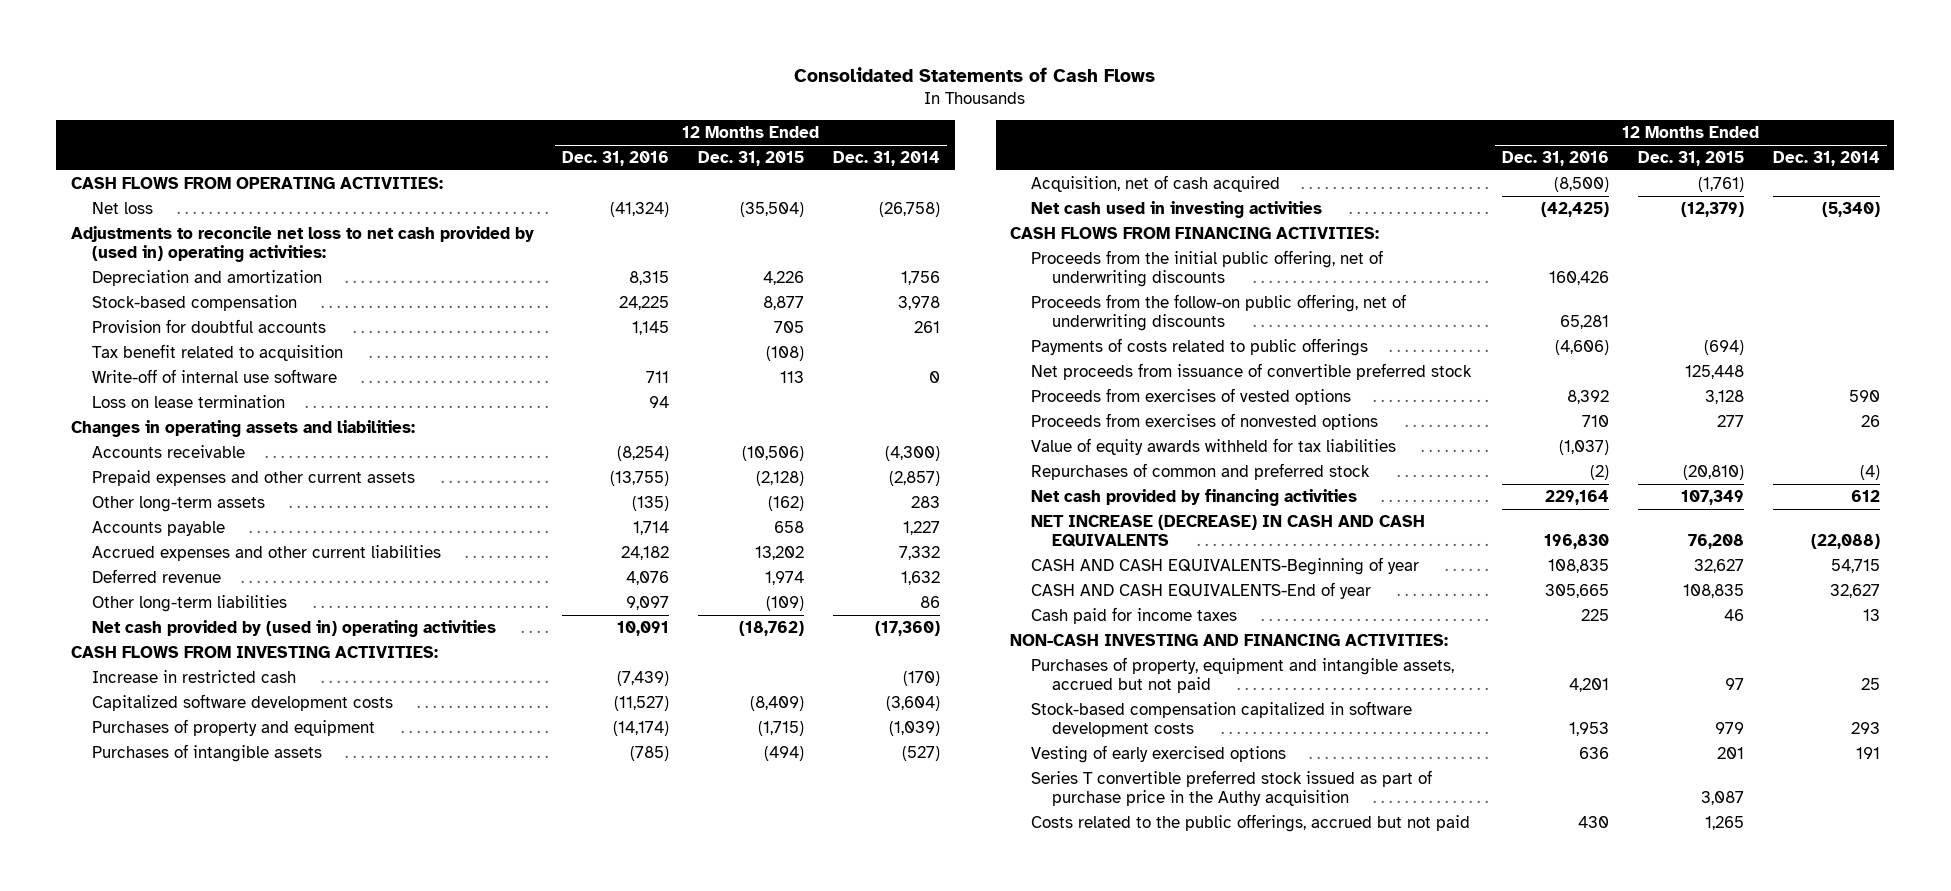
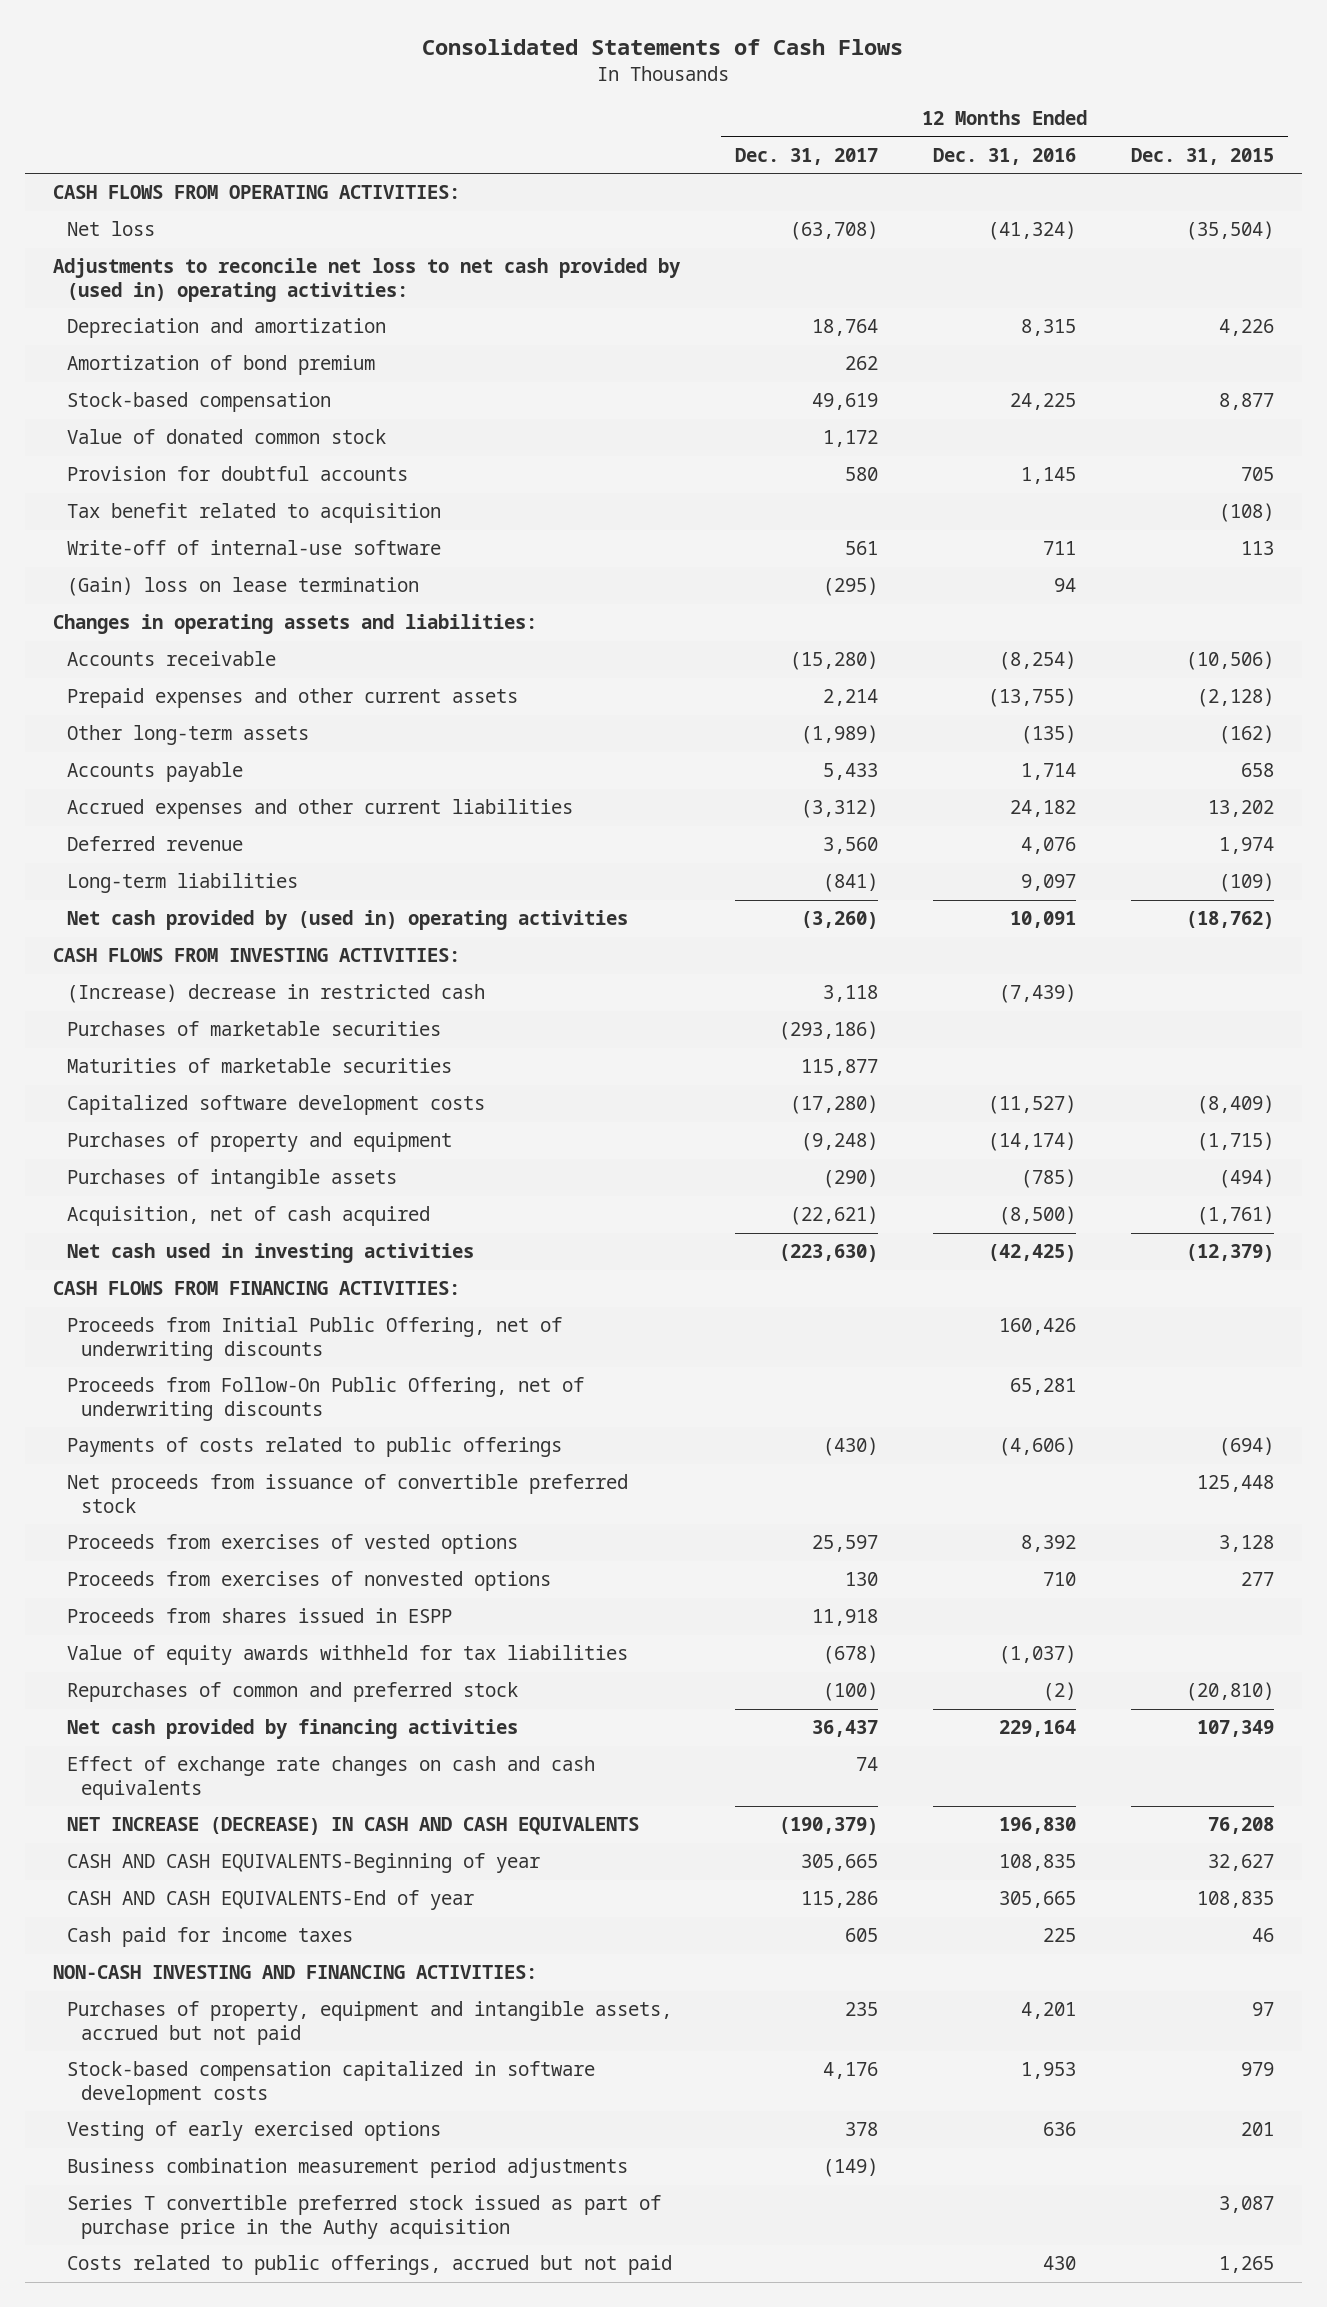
[833,151,941,167] Dec. 31, 2014 -> none
none -> [734,147,878,165] Dec. 31, 2017
none -> [66,355,375,376] Amortization of bond premium
none -> [66,429,386,445] Value of donated common stock
[91,369,337,384] Write-off of internal use software -> [66,540,441,556] Write-off of internal-use software
[91,395,285,409] Loss on lease termination -> [66,577,419,597] (Gain) loss on lease termination
[91,595,287,613] Other long-term liabilities -> [66,873,298,894] Long-term liabilities
[91,670,296,684] Increase in restricted cash -> [66,984,485,1004] (Increase) decrease in restricted cash
none -> [66,1021,441,1037] Purchases of marketable securities
none -> [66,1058,452,1074] Maturities of marketable securities
[1031,250,1384,288] Proceeds from the initial public offering, net of underwriting discounts -> [66,1317,562,1361] Proceeds from Initial Public Offering, net of underwriting discounts
[1031,294,1407,332] Proceeds from the follow-on public offering, net of underwriting discounts -> [66,1377,584,1421] Proceeds from Follow-On Public Offering, net of underwriting discounts
none -> [66,1608,452,1624] Proceeds from shares issued in ESPP
none -> [66,1756,595,1800] Effect of exchange rate changes on cash and cash equivalents
none -> [66,2158,628,2179] Business combination measurement period adjustments
[1031,814,1471,833] Costs related to the public offerings, accrued but not paid -> [66,2255,672,2276] Costs related to public offerings, accrued but not paid

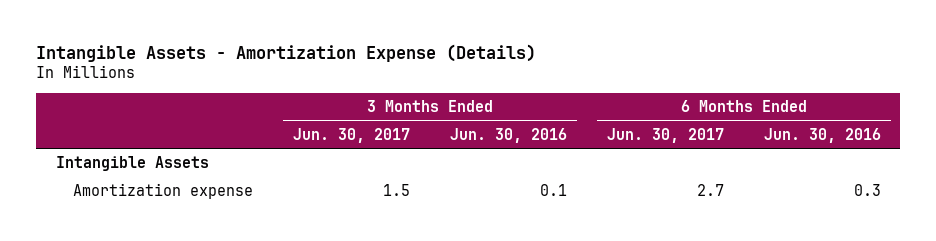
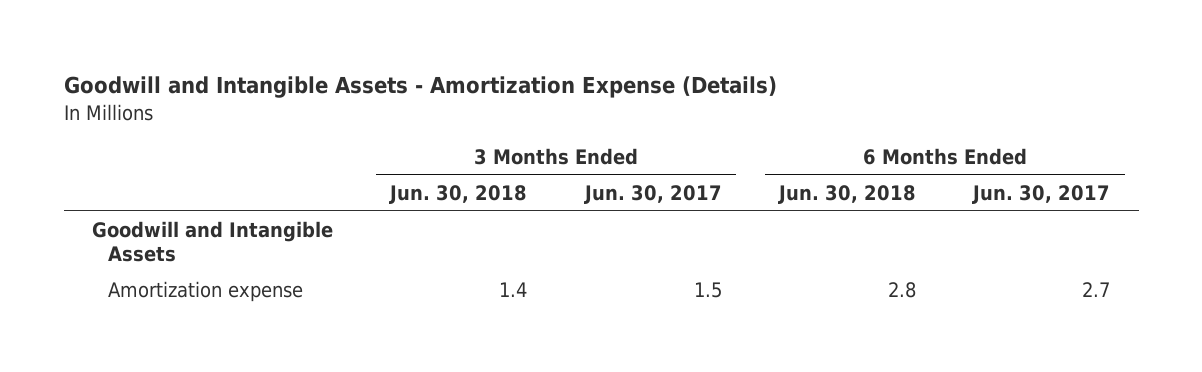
[35,43,536,62] Intangible Assets - Amortization Expense (Details) -> [63,76,777,99] Goodwill and Intangible Assets - Amortization Expense (Details)
[449,127,567,143] Jun. 30, 2016 -> none
[763,127,881,143] Jun. 30, 2016 -> none
none -> [389,184,528,204] Jun. 30, 2018
none -> [777,184,916,204] Jun. 30, 2018
[55,156,209,172] Intangible Assets -> [92,221,334,262] Goodwill and Intangible Assets

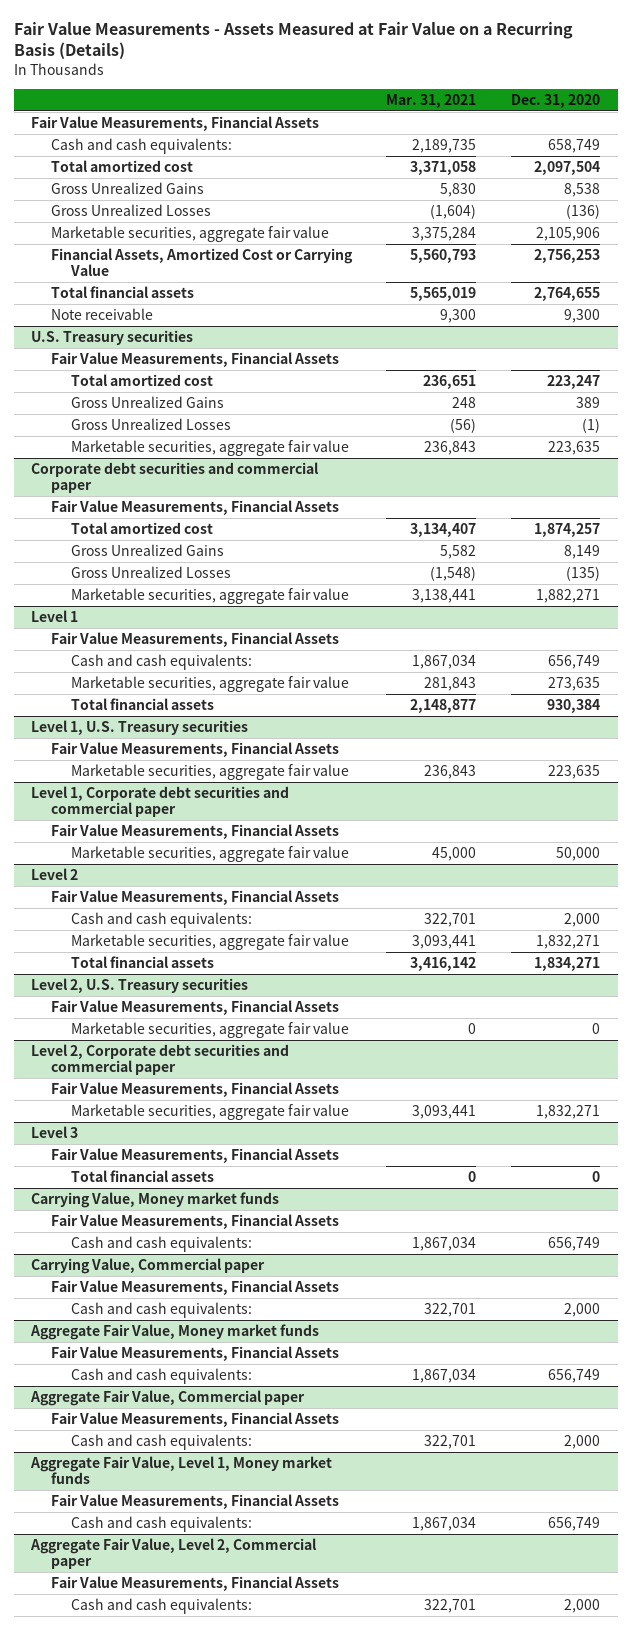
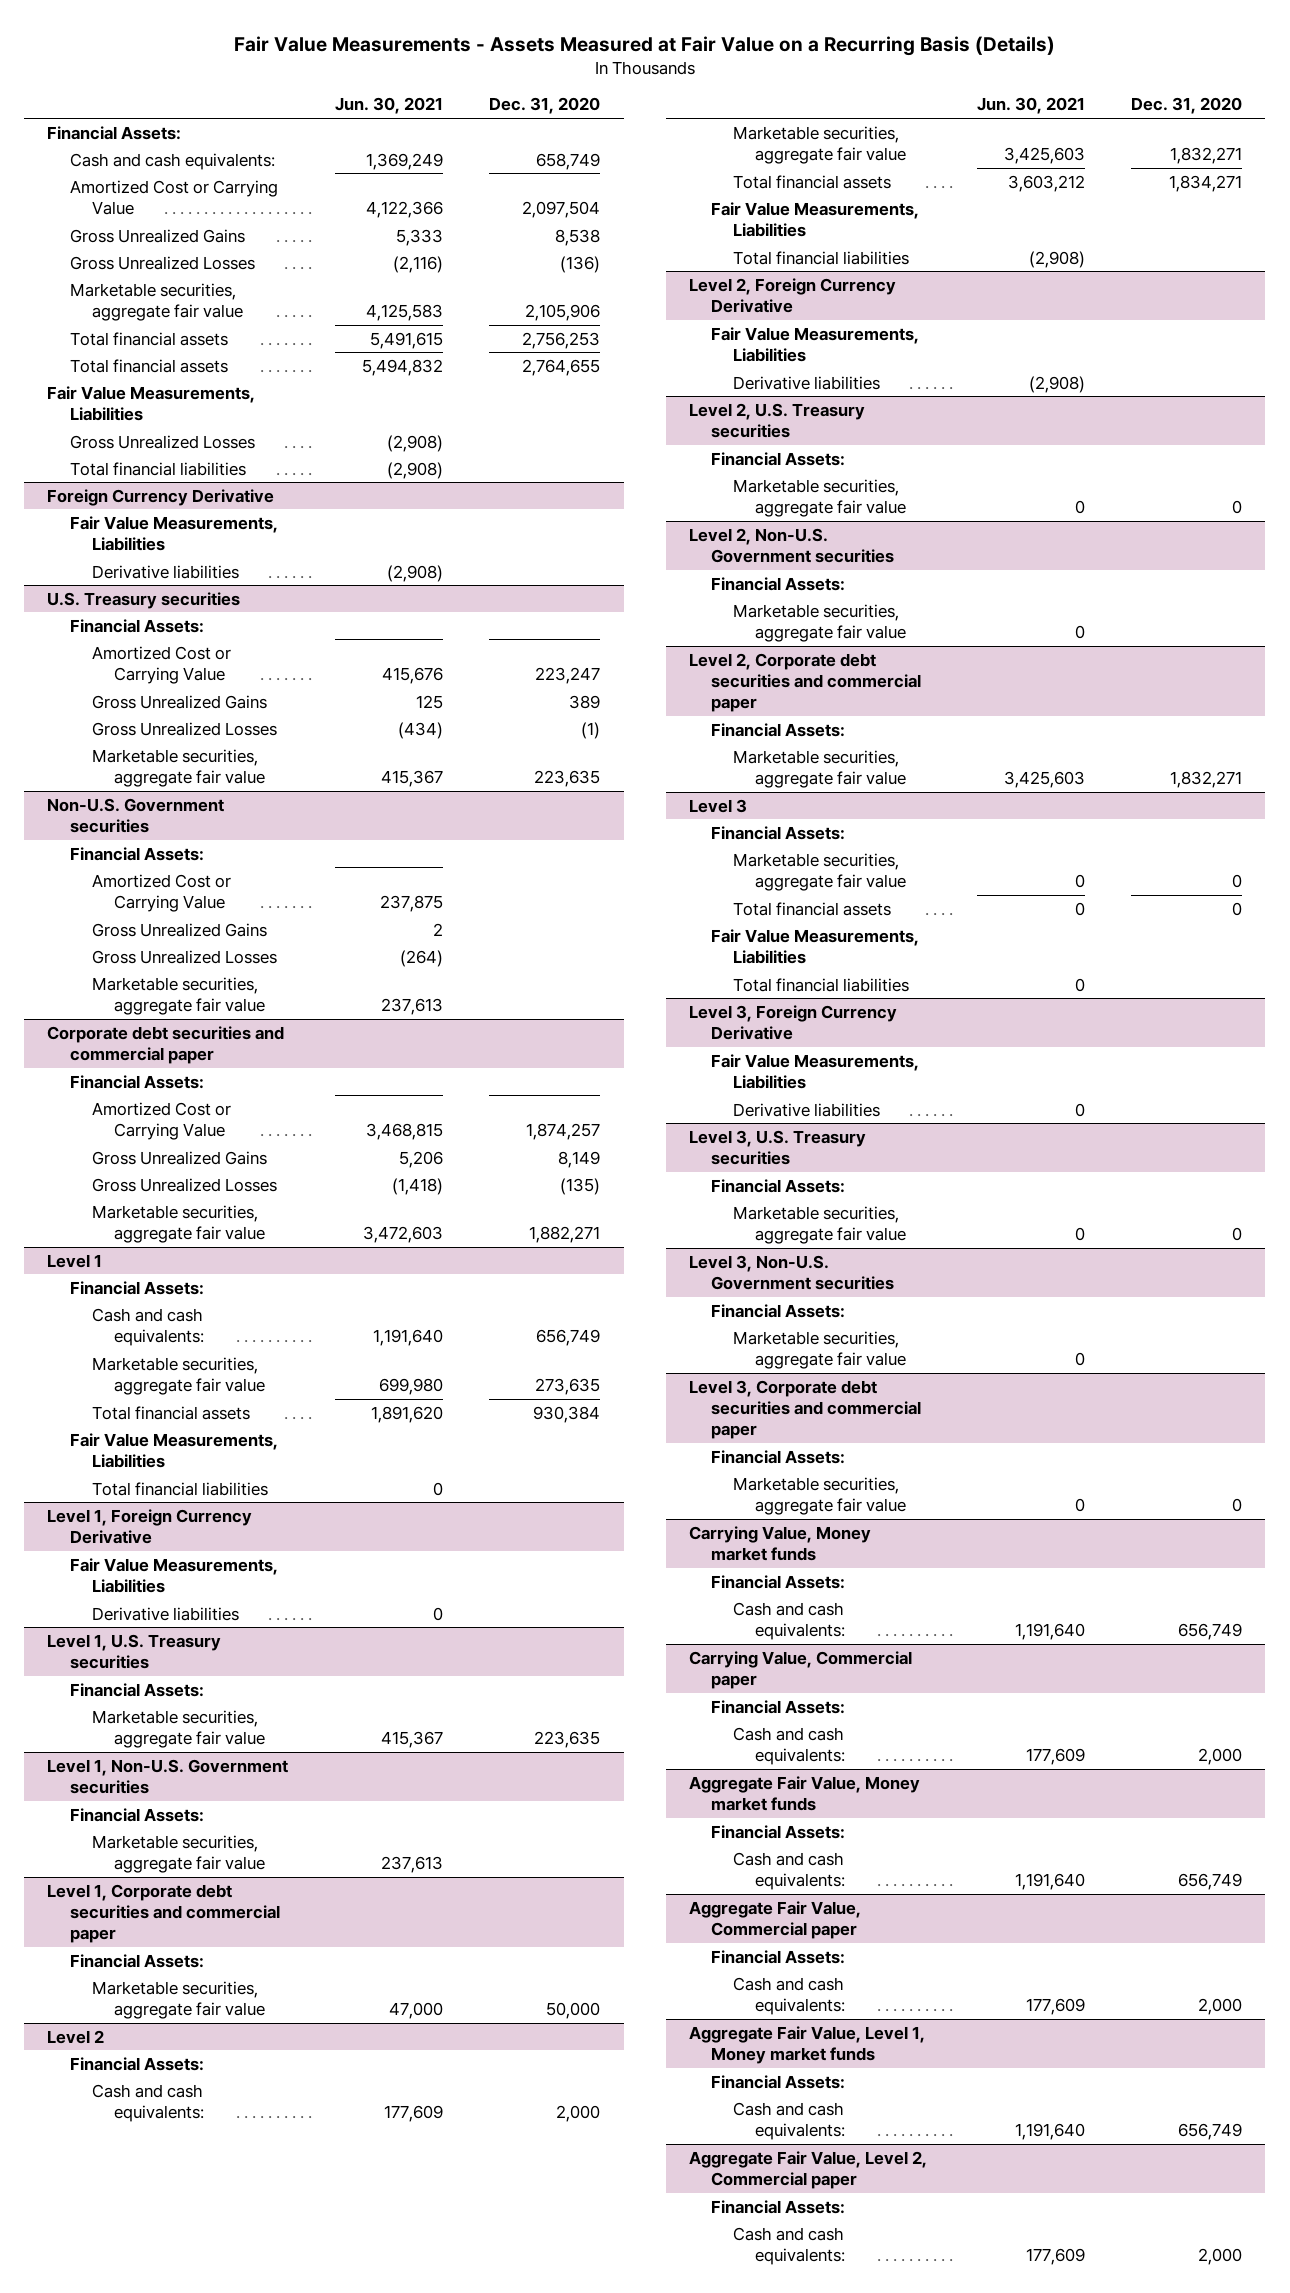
[386,93,477,108] Mar. 31, 2021 -> none
none -> [334,97,443,115] Jun. 30, 2021
[30,115,319,131] Fair Value Measurements, Financial Assets -> [47,125,182,140] Financial Assets:
[50,159,193,172] Total amortized cost -> [69,179,278,215] Amortized Cost or Carrying Value
[50,247,353,277] Financial Assets, Amortized Cost or Carrying Value -> [69,331,228,346] Total financial assets
[50,307,153,320] Note receivable -> none
none -> [47,385,256,421] Fair Value Measurements, Liabilities
none -> [69,434,255,449] Gross Unrealized Losses
none -> [69,461,246,476] Total financial liabilities
none -> [47,488,275,506] Foreign Currency Derivative
none -> [69,515,278,551] Fair Value Measurements, Liabilities
none -> [91,564,239,579] Derivative liabilities
[50,351,339,367] Fair Value Measurements, Financial Assets -> [69,618,204,633] Financial Assets:
[70,373,213,386] Total amortized cost -> [91,645,231,684] Amortized Cost or Carrying Value
none -> [47,797,225,833] Non-U.S. Government securities
none -> [69,846,204,861] Financial Assets:
none -> [91,873,231,912] Amortized Cost or Carrying Value
none -> [91,922,267,937] Gross Unrealized Gains
none -> [91,949,277,964] Gross Unrealized Losses
none -> [91,976,265,1015] Marketable securities, aggregate fair value
[50,499,339,515] Fair Value Measurements, Financial Assets -> [69,1074,204,1089] Financial Assets:
[70,521,213,534] Total amortized cost -> [91,1101,231,1140] Amortized Cost or Carrying Value
[50,631,339,647] Fair Value Measurements, Financial Assets -> [69,1280,204,1295] Financial Assets:
none -> [69,1432,278,1468] Fair Value Measurements, Liabilities
none -> [91,1481,268,1496] Total financial liabilities
none -> [47,1508,253,1544] Level 1, Foreign Currency Derivative
none -> [69,1557,278,1593] Fair Value Measurements, Liabilities
none -> [91,1606,239,1621] Derivative liabilities
[50,741,339,757] Fair Value Measurements, Financial Assets -> [69,1682,204,1697] Financial Assets:
none -> [47,1758,289,1794] Level 1, Non-U.S. Government securities
none -> [69,1807,204,1822] Financial Assets:
none -> [91,1834,265,1873] Marketable securities, aggregate fair value
[50,823,339,839] Fair Value Measurements, Financial Assets -> [69,1953,204,1968] Financial Assets:
[50,889,339,905] Fair Value Measurements, Financial Assets -> [69,2056,204,2071] Financial Assets:
none -> [711,201,920,237] Fair Value Measurements, Liabilities
none -> [733,250,910,265] Total financial liabilities
none -> [689,277,897,313] Level 2, Foreign Currency Derivative
none -> [711,326,920,362] Fair Value Measurements, Liabilities
none -> [733,375,881,390] Derivative liabilities
[50,999,339,1015] Fair Value Measurements, Financial Assets -> [711,451,846,466] Financial Assets:
none -> [689,527,895,563] Level 2, Non-U.S. Government securities
none -> [711,576,846,591] Financial Assets:
none -> [733,603,907,642] Marketable securities, aggregate fair value
[50,1081,339,1097] Fair Value Measurements, Financial Assets -> [711,722,846,737] Financial Assets:
[50,1147,339,1163] Fair Value Measurements, Financial Assets -> [711,825,846,840] Financial Assets:
none -> [733,852,907,891] Marketable securities, aggregate fair value
none -> [711,928,920,964] Fair Value Measurements, Liabilities
none -> [733,977,910,992] Total financial liabilities
none -> [689,1004,898,1040] Level 3, Foreign Currency Derivative
none -> [711,1053,920,1089] Fair Value Measurements, Liabilities
none -> [733,1102,881,1117] Derivative liabilities
none -> [689,1129,867,1165] Level 3, U.S. Treasury securities
none -> [711,1178,846,1193] Financial Assets:
none -> [733,1205,907,1244] Marketable securities, aggregate fair value
none -> [689,1254,895,1290] Level 3, Non-U.S. Government securities
none -> [711,1303,846,1318] Financial Assets:
none -> [733,1330,907,1369] Marketable securities, aggregate fair value
none -> [689,1379,922,1440] Level 3, Corporate debt securities and commercial paper
none -> [711,1449,846,1464] Financial Assets:
none -> [733,1476,907,1515] Marketable securities, aggregate fair value
[50,1213,339,1229] Fair Value Measurements, Financial Assets -> [711,1574,846,1589] Financial Assets:
[50,1279,339,1295] Fair Value Measurements, Financial Assets -> [711,1699,846,1714] Financial Assets:
[50,1345,339,1361] Fair Value Measurements, Financial Assets -> [711,1824,846,1839] Financial Assets:
[50,1411,339,1427] Fair Value Measurements, Financial Assets -> [711,1949,846,1964] Financial Assets:
[50,1493,339,1509] Fair Value Measurements, Financial Assets -> [711,2074,846,2089] Financial Assets:
[50,1575,339,1591] Fair Value Measurements, Financial Assets -> [711,2199,846,2214] Financial Assets:

